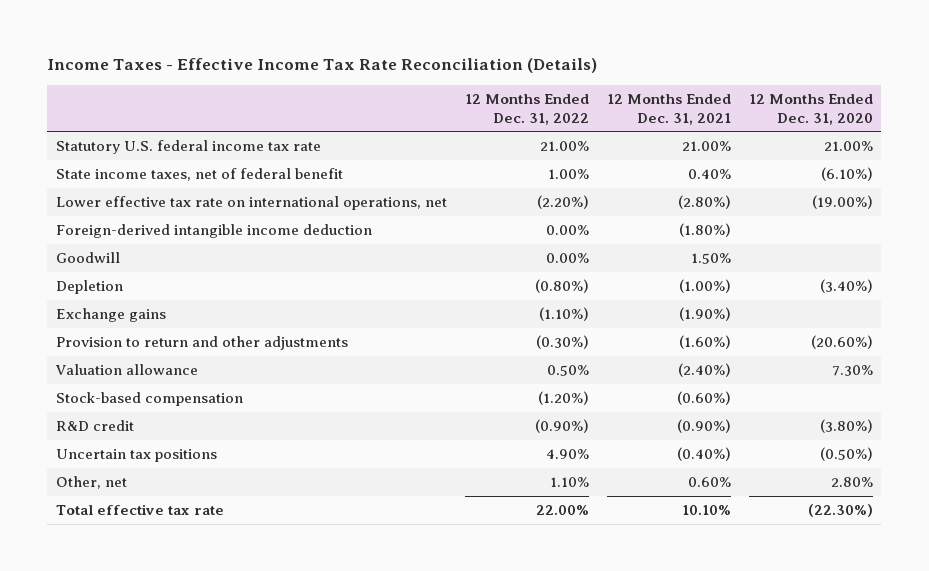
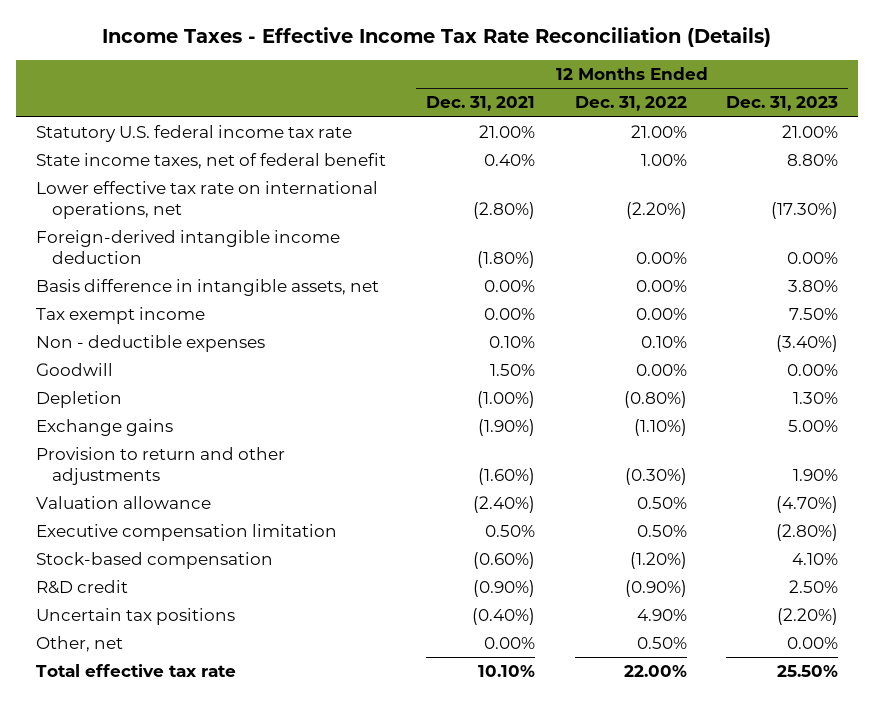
[748,94,873,125] 12 Months Ended Dec. 31, 2020 -> none
none -> [726,96,839,112] Dec. 31, 2023
none -> [36,279,380,297] Basis difference in intangible assets, net
none -> [36,307,206,325] Tax exempt income
none -> [36,335,266,353] Non - deductible expenses
none -> [36,524,338,542] Executive compensation limitation
[550,476,590,487] 1.10% -> [636,637,687,650] 0.50%
[687,476,731,487] 0.60% -> [483,637,535,650] 0.00%

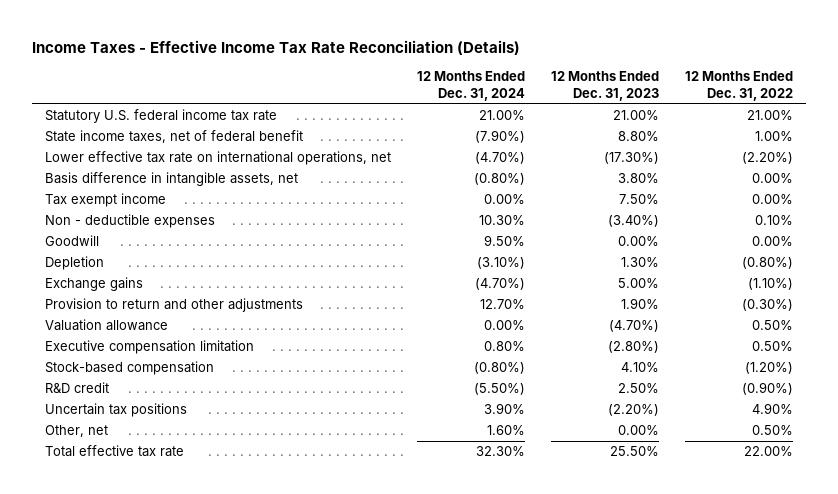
[425,96,535,112] Dec. 31, 2021 -> none
none -> [417,71,526,101] 12 Months Ended Dec. 31, 2024
[36,230,341,265] Foreign-derived intangible income deduction -> none

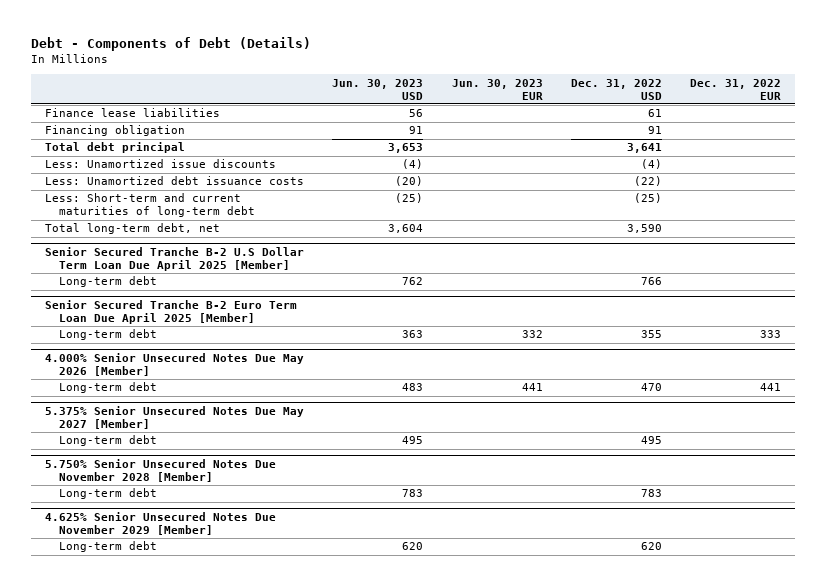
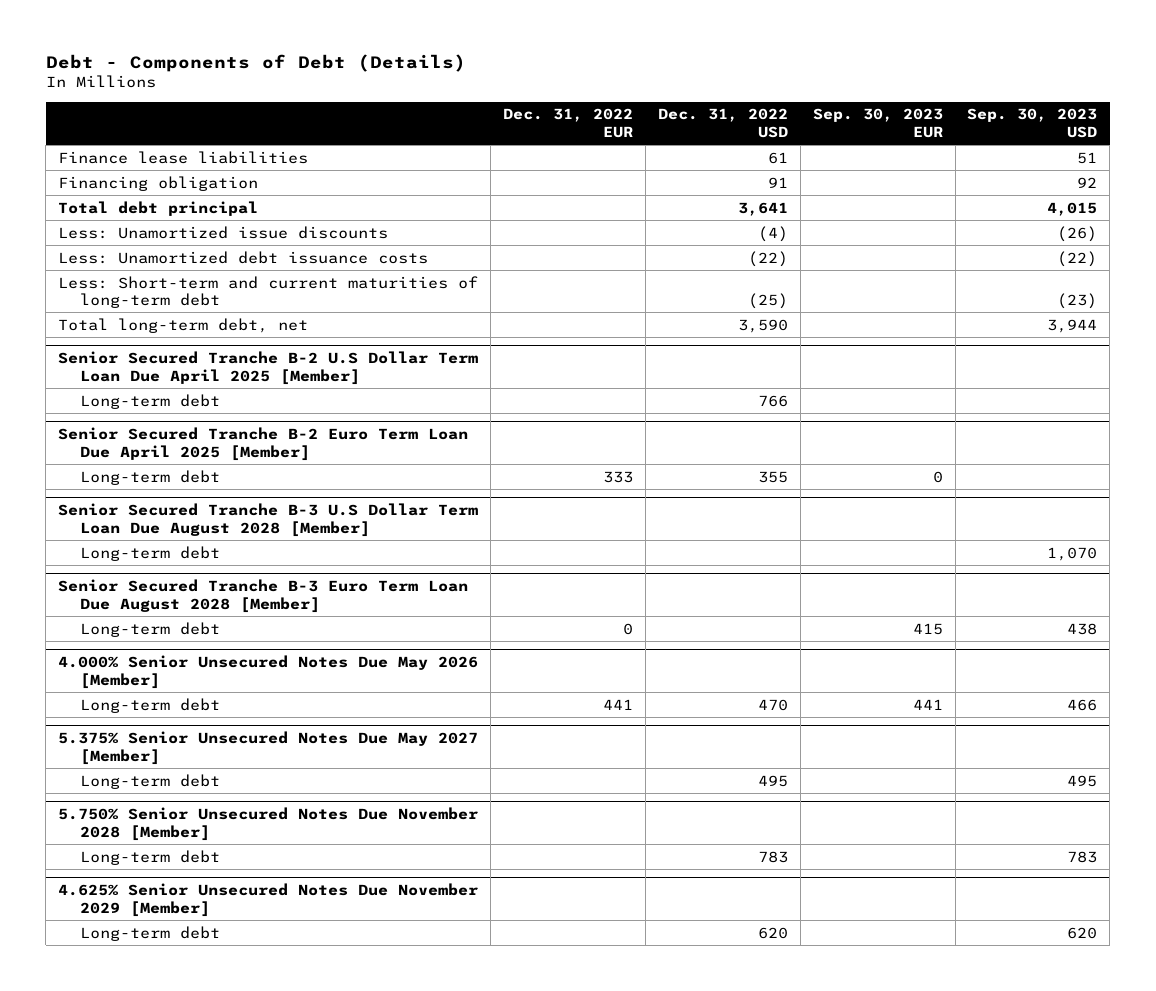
[332,78,424,100] Jun. 30, 2023 USD -> none
[451,78,543,100] Jun. 30, 2023 EUR -> none
none -> [812,108,943,138] Sep. 30, 2023 EUR
none -> [967,108,1098,138] Sep. 30, 2023 USD
none -> [58,503,479,537] Senior Secured Tranche B-3 U.S Dollar Term Loan Due August 2028 [Member]
none -> [79,545,220,561] Long-term debt
none -> [58,579,469,613] Senior Secured Tranche B-3 Euro Term Loan Due August 2028 [Member]
none -> [79,621,220,637] Long-term debt

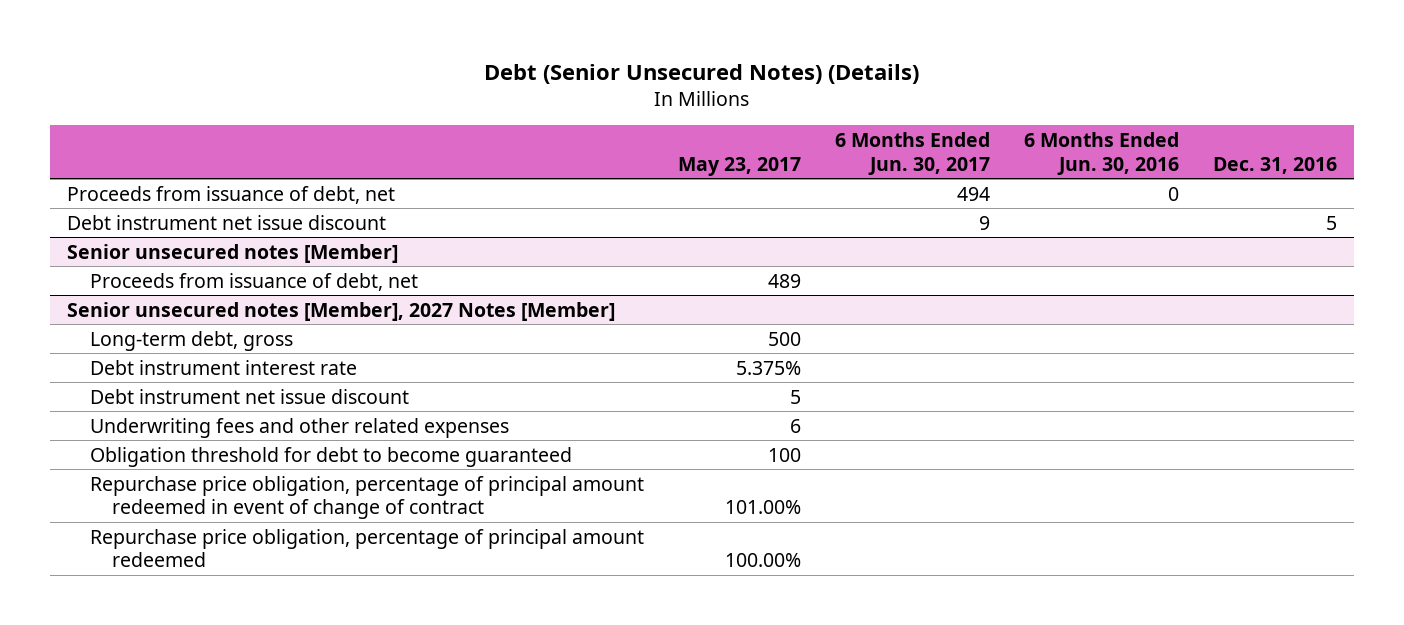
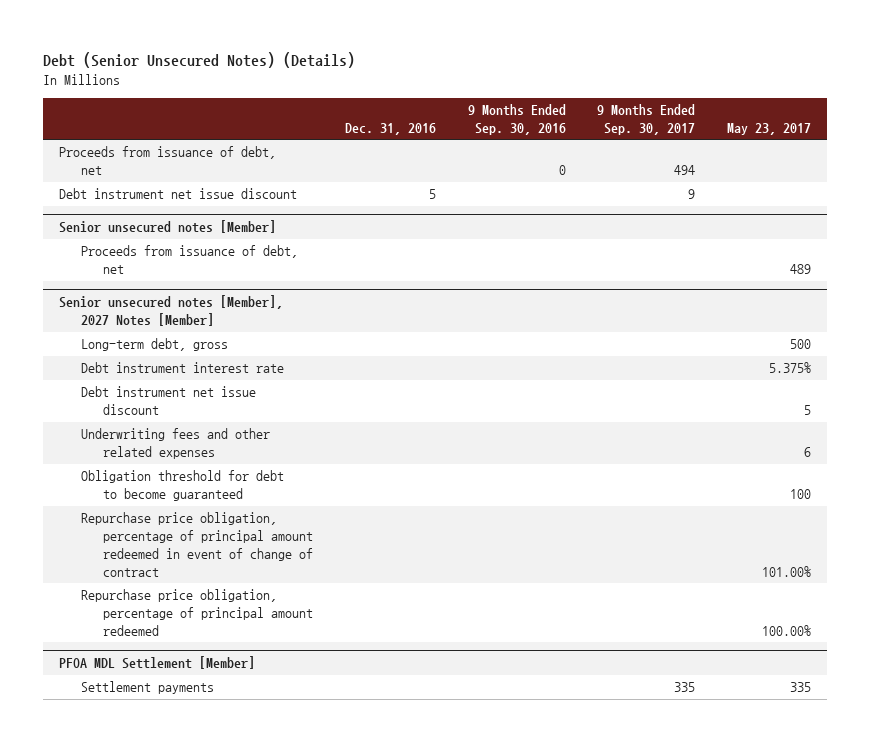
[834,131,990,175] 6 Months Ended Jun. 30, 2017 -> none
[1024,131,1180,175] 6 Months Ended Jun. 30, 2016 -> none
none -> [467,104,566,135] 9 Months Ended Sep. 30, 2016
none -> [597,104,696,135] 9 Months Ended Sep. 30, 2017
none -> [59,656,256,670] PFOA MDL Settlement [Member]
none -> [81,681,215,695] Settlement payments

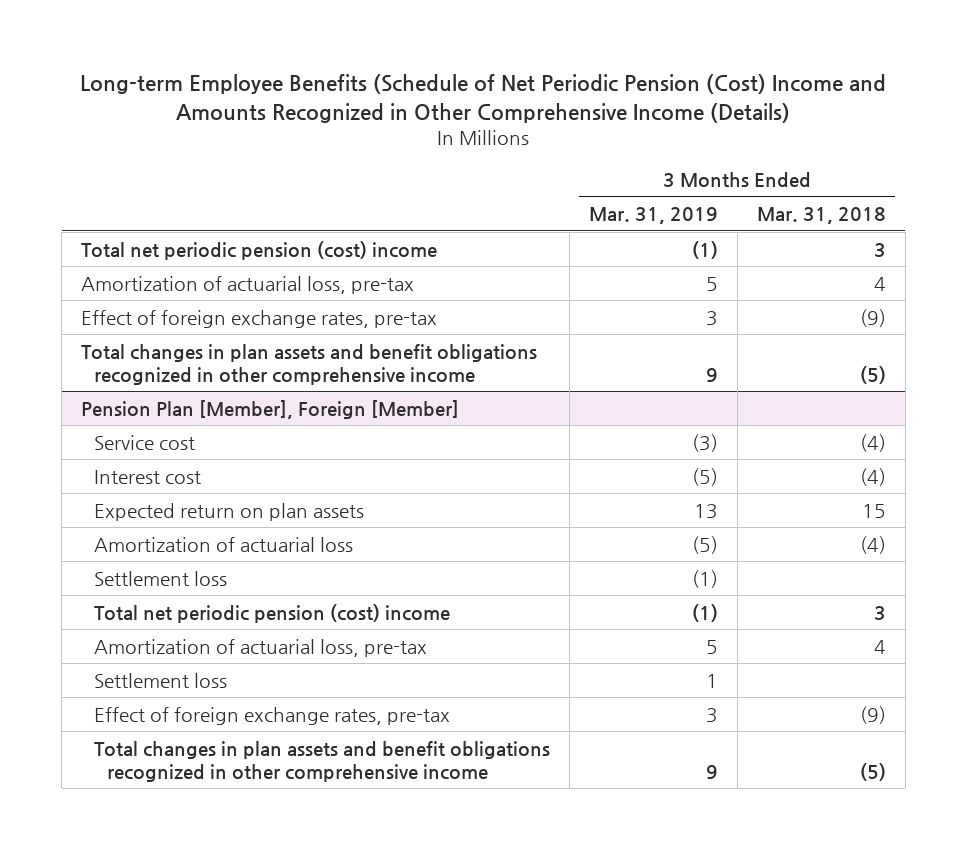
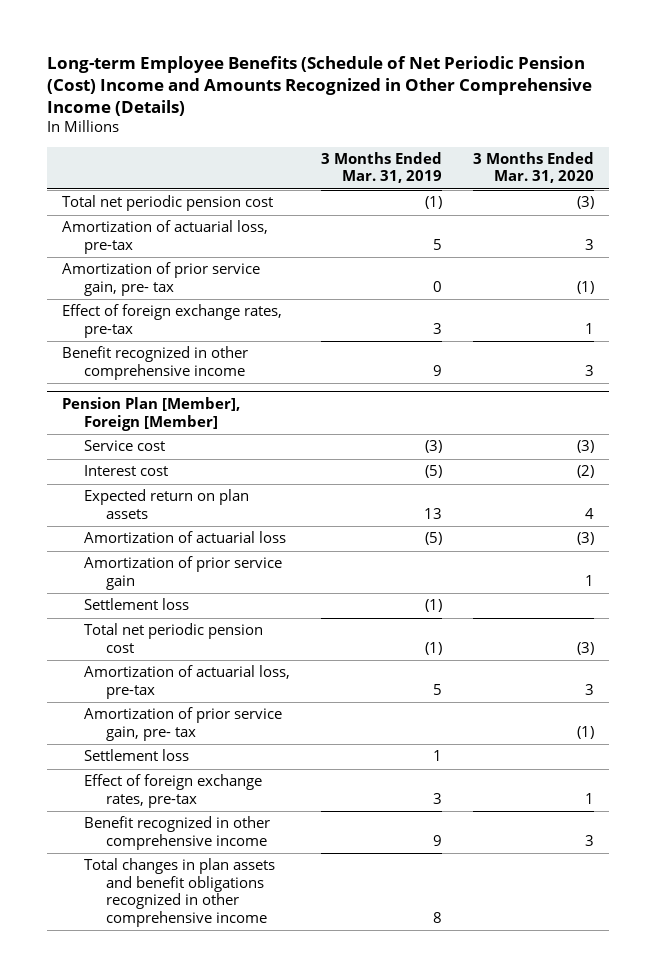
[756,206,886,224] Mar. 31, 2018 -> none
none -> [472,151,594,184] 3 Months Ended Mar. 31, 2020
[81,240,438,260] Total net periodic pension (cost) income -> [61,195,273,212] Total net periodic pension cost
none -> [61,262,260,296] Amortization of prior service gain, pre- tax
[81,343,538,385] Total changes in plan assets and benefit obligations recognized in other comprehensive income -> [61,346,248,380] Benefit recognized in other comprehensive income
none -> [84,556,283,590] Amortization of prior service gain
[94,603,451,623] Total net periodic pension (cost) income -> [84,623,264,653] Total net periodic pension cost
none -> [84,707,283,741] Amortization of prior service gain, pre- tax
none -> [84,816,271,850] Benefit recognized in other comprehensive income
[705,764,718,779] 9 -> [432,911,442,923] 8

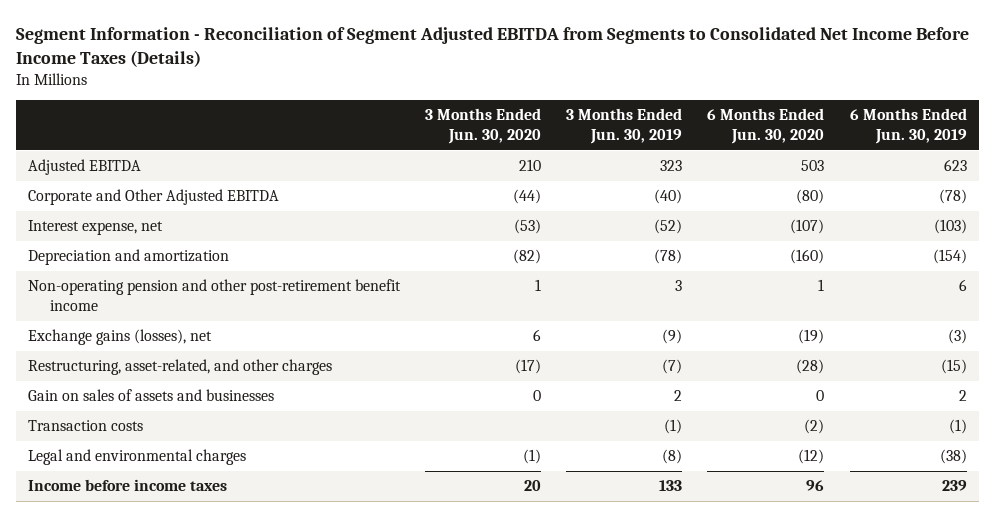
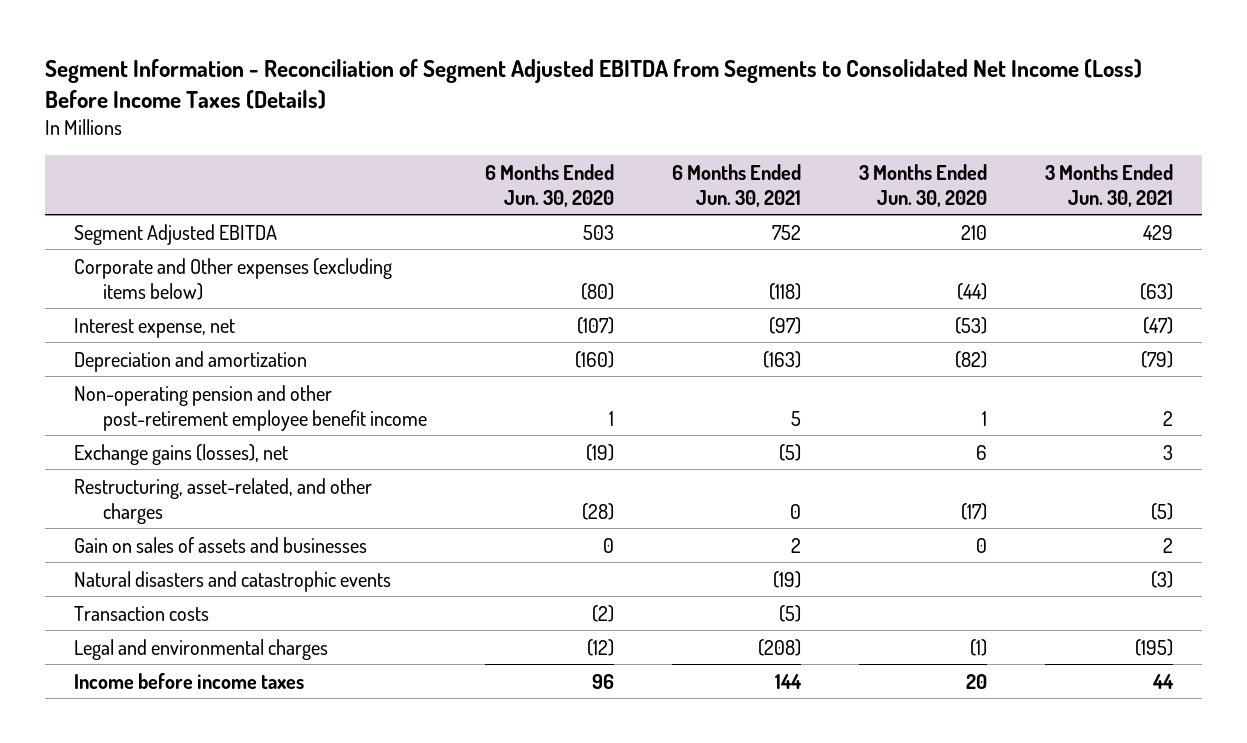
[15,26,969,67] Segment Information - Reconciliation of Segment Adjusted EBITDA from Segments to Consolidated Net Income Before Income Taxes (Details) -> [45,58,1143,109] Segment Information - Reconciliation of Segment Adjusted EBITDA from Segments to Consolidated Net Income (Loss) Before Income Taxes (Details)
[566,108,683,145] 3 Months Ended Jun. 30, 2019 -> none
[849,108,967,145] 6 Months Ended Jun. 30, 2019 -> none
none -> [671,163,801,207] 6 Months Ended Jun. 30, 2021
none -> [1044,163,1173,207] 3 Months Ended Jun. 30, 2021
[28,159,142,176] Adjusted EBITDA -> [74,223,278,245] Segment Adjusted EBITDA
[28,189,280,206] Corporate and Other Adjusted EBITDA -> [74,257,393,300] Corporate and Other expenses (excluding items below)
[28,279,402,311] Non-operating pension and other post-retirement benefit income -> [74,384,427,431] Non-operating pension and other post-retirement employee benefit income
none -> [74,570,392,592] Natural disasters and catastrophic events

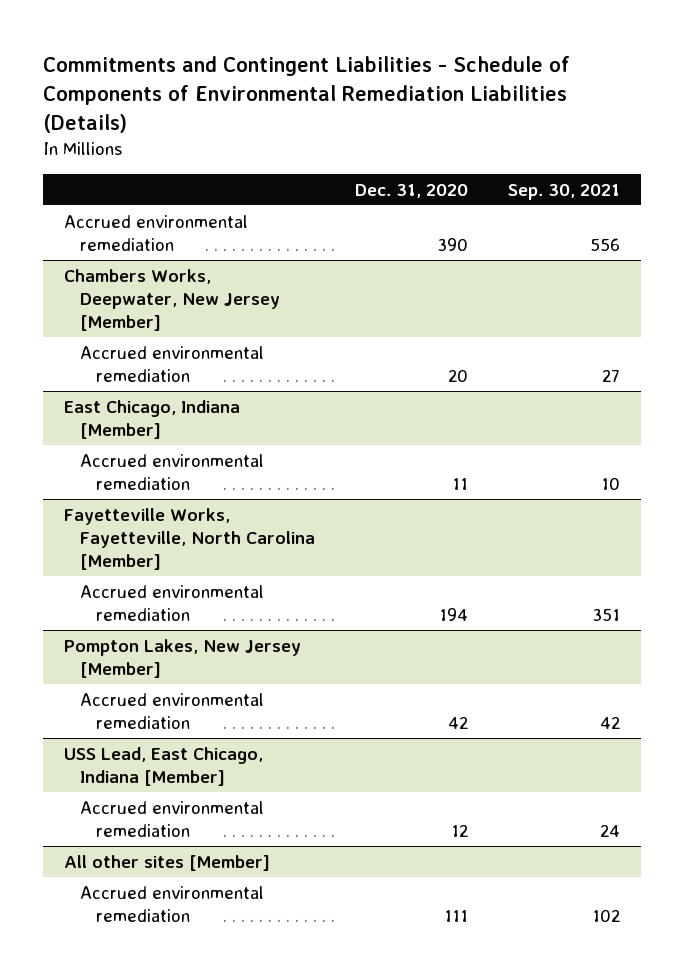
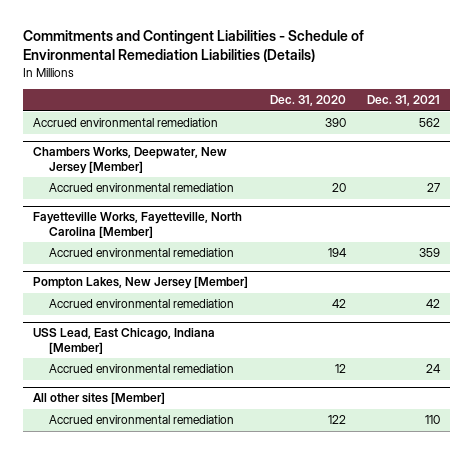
[43,56,571,134] Commitments and Contingent Liabilities - Schedule of Components of Environmental Remediation Liabilities (Details) -> [22,30,364,63] Commitments and Contingent Liabilities - Schedule of Environmental Remediation Liabilities (Details)
[508,183,621,200] Sep. 30, 2021 -> none
none -> [366,95,440,107] Dec. 31, 2021
[63,399,240,439] East Chicago, Indiana [Member] -> none
[79,453,264,490] Accrued environmental remediation -> none
[444,909,469,922] 111 -> [327,415,346,425] 122

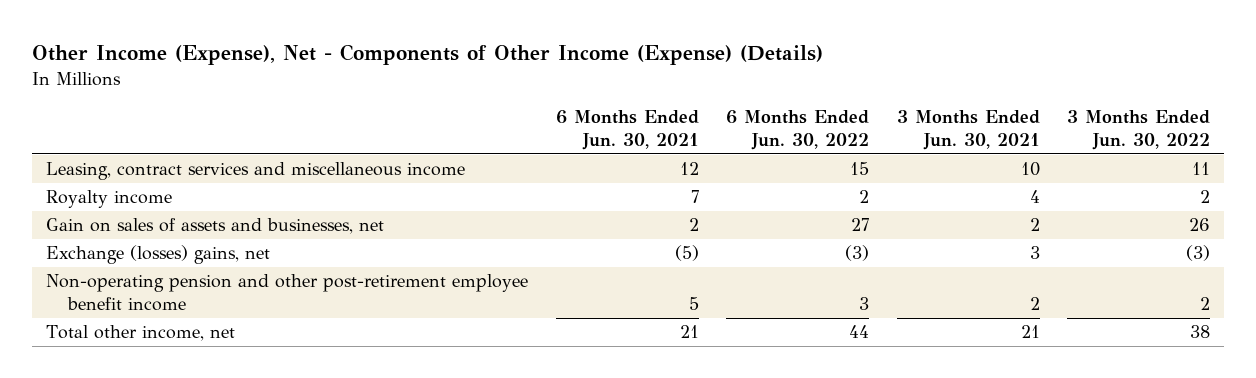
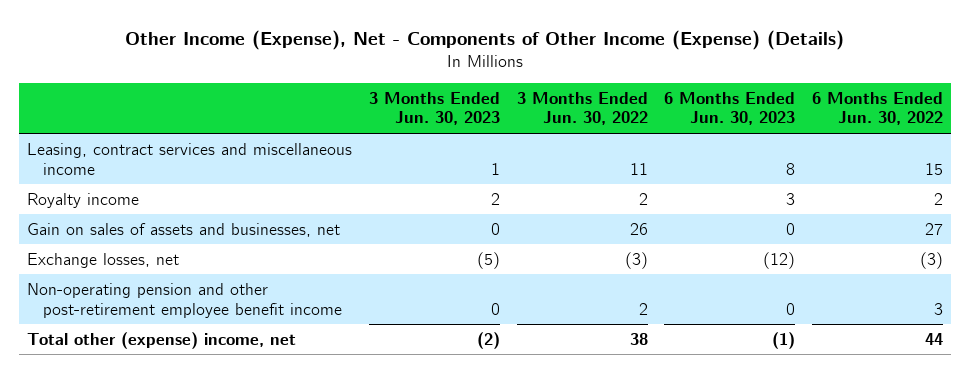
[555,110,699,150] 6 Months Ended Jun. 30, 2021 -> none
[896,110,1040,150] 3 Months Ended Jun. 30, 2021 -> none
none -> [368,91,500,126] 3 Months Ended Jun. 30, 2023
none -> [664,91,796,126] 6 Months Ended Jun. 30, 2023
[46,245,271,265] Exchange (losses) gains, net -> [27,252,180,268] Exchange losses, net
[46,325,236,342] Total other income, net -> [27,331,297,349] Total other (expense) income, net

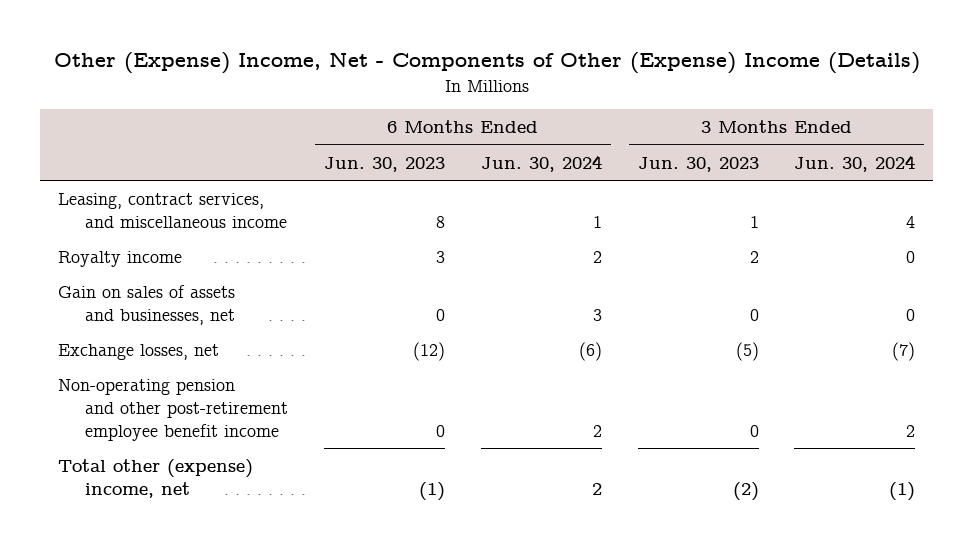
[125,29,845,50] Other Income (Expense), Net - Components of Other Income (Expense) (Details) -> [53,52,920,75] Other (Expense) Income, Net - Components of Other (Expense) Income (Details)
[516,91,648,126] 3 Months Ended Jun. 30, 2022 -> none
[811,91,943,126] 6 Months Ended Jun. 30, 2022 -> none
none -> [480,154,602,172] Jun. 30, 2024
none -> [794,154,916,172] Jun. 30, 2024
[27,142,353,175] Leasing, contract services and miscellaneous income -> [57,192,287,228] Leasing, contract services, and miscellaneous income

